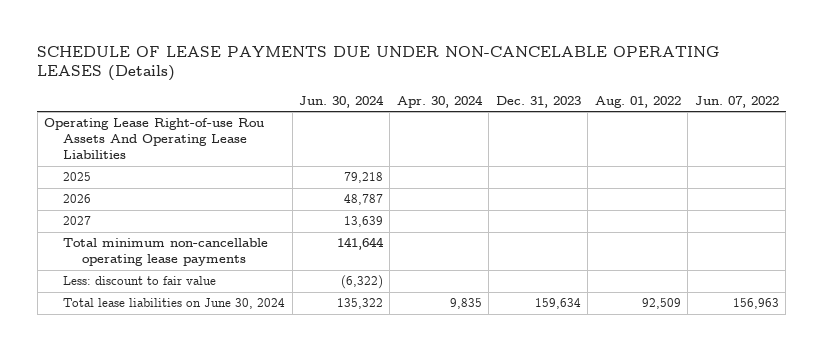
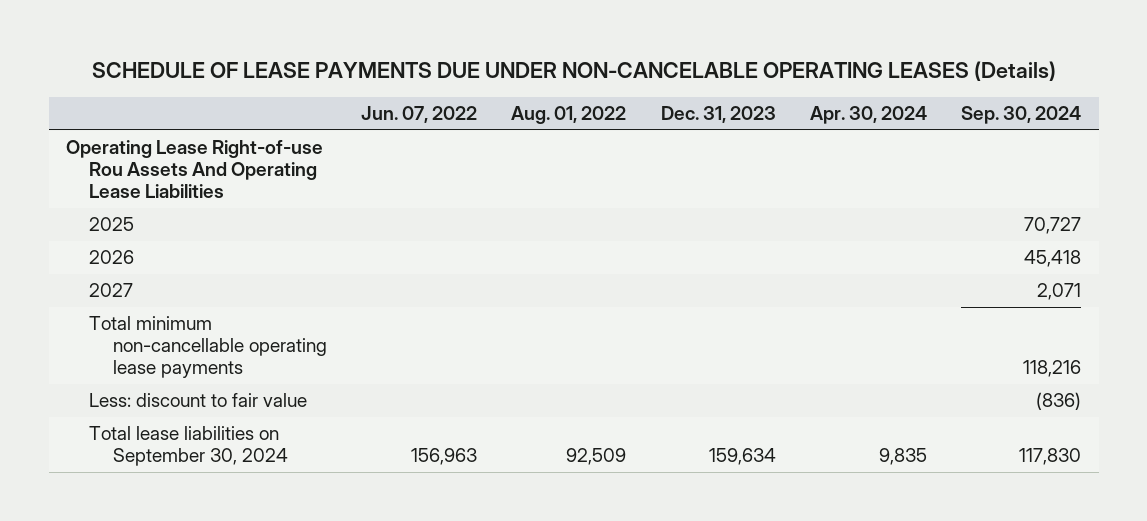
[298,94,384,108] Jun. 30, 2024 -> none
none -> [961,106,1082,125] Sep. 30, 2024
[63,298,286,310] Total lease liabilities on June 30, 2024 -> [89,426,288,467] Total lease liabilities on September 30, 2024

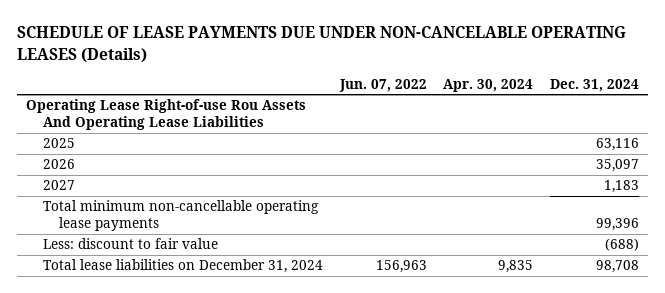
[511,106,627,125] Aug. 01, 2022 -> none
[660,106,776,124] Dec. 31, 2023 -> none
[961,106,1082,125] Sep. 30, 2024 -> none
none -> [550,78,640,92] Dec. 31, 2024
[89,426,288,467] Total lease liabilities on September 30, 2024 -> [42,259,323,274] Total lease liabilities on December 31, 2024

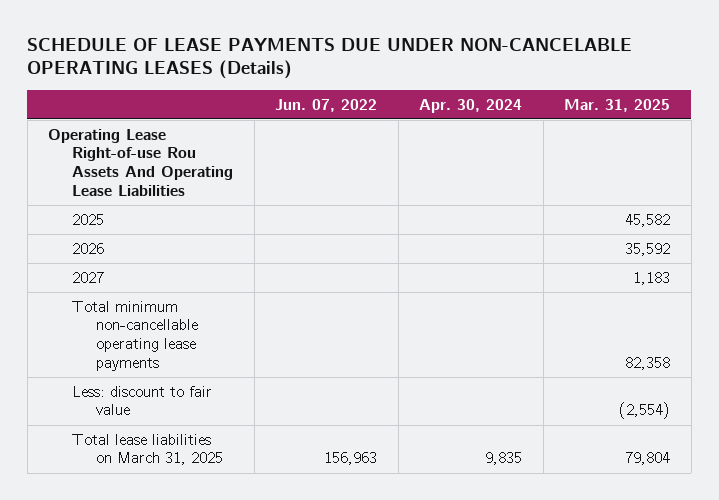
[550,78,640,92] Dec. 31, 2024 -> none
none -> [564,98,671,112] Mar. 31, 2025
[42,259,323,274] Total lease liabilities on December 31, 2024 -> [72,433,224,466] Total lease liabilities on March 31, 2025

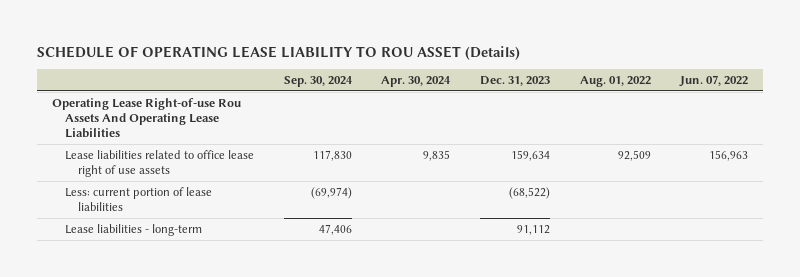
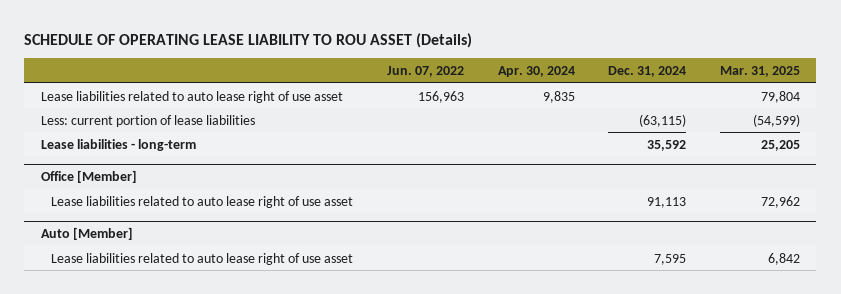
[283,76,353,88] Sep. 30, 2024 -> none
[480,76,551,87] Dec. 31, 2023 -> none
[579,76,651,88] Aug. 01, 2022 -> none
none -> [608,66,687,78] Dec. 31, 2024
none -> [719,66,800,78] Mar. 31, 2025
[51,97,241,139] Operating Lease Right-of-use Rou Assets And Operating Lease Liabilities -> none
[65,149,255,177] Lease liabilities related to office lease right of use assets -> [40,90,343,103] Lease liabilities related to auto lease right of use asset
none -> [40,170,137,184] Office [Member]
none -> [51,195,354,208] Lease liabilities related to auto lease right of use asset
none -> [40,227,133,241] Auto [Member]
none -> [51,252,354,265] Lease liabilities related to auto lease right of use asset

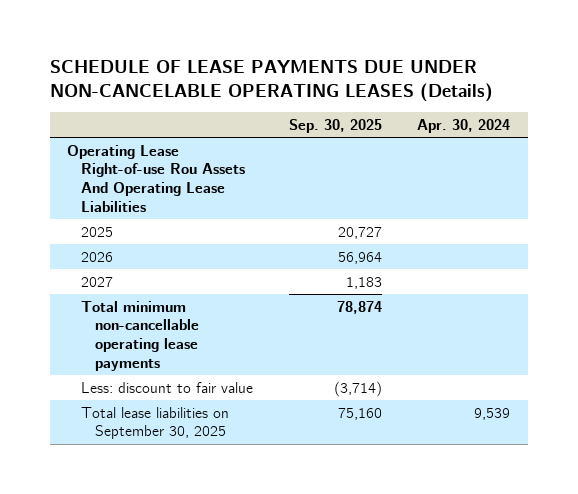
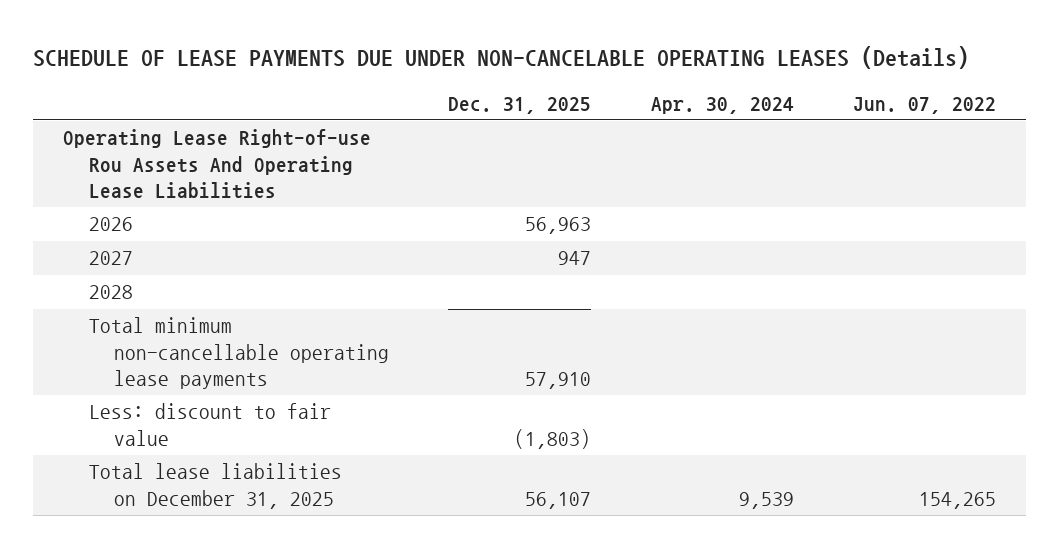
[288,119,382,134] Sep. 30, 2025 -> none
none -> [448,96,592,114] Dec. 31, 2025
none -> [852,96,996,114] Jun. 07, 2022
[80,226,113,237] 2025 -> none
none -> [88,285,133,300] 2028
[80,406,229,440] Total lease liabilities on September 30, 2025 -> [88,463,342,509] Total lease liabilities on December 31, 2025

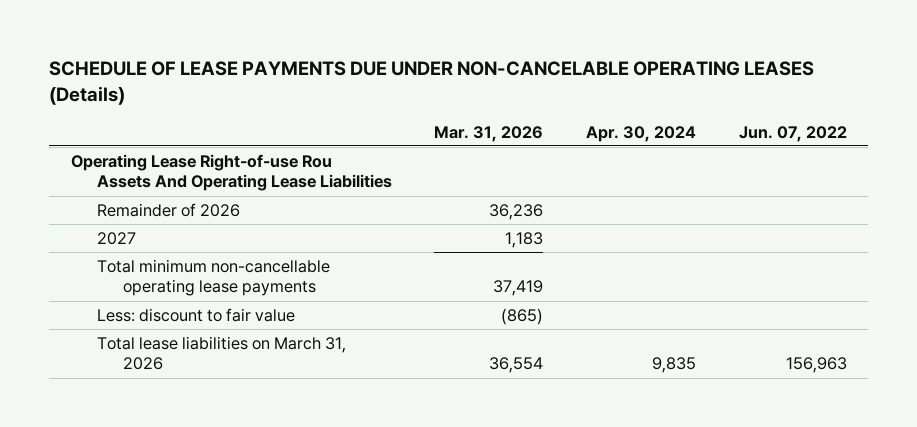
[448,96,592,114] Dec. 31, 2025 -> none
none -> [434,125,544,142] Mar. 31, 2026
[88,217,133,232] 2026 -> none
none -> [96,203,240,218] Remainder of 2026
[88,285,133,300] 2028 -> none
[88,463,342,509] Total lease liabilities on December 31, 2025 -> [96,336,346,371] Total lease liabilities on March 31, 2026
[738,491,794,509] 9,539 -> [652,357,697,374] 9,835
[918,491,996,509] 154,265 -> [785,357,847,374] 156,963

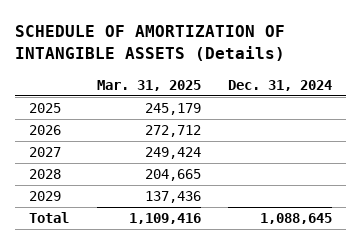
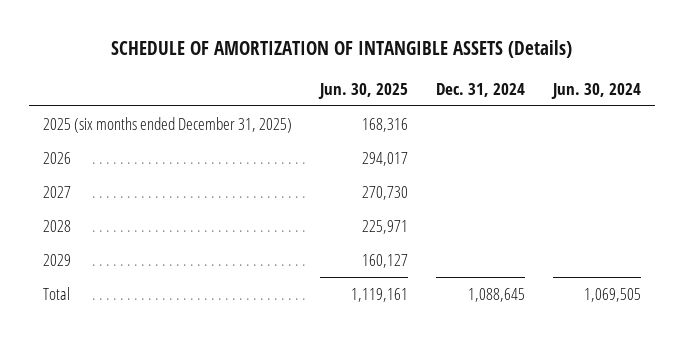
[96,79,201,91] Mar. 31, 2025 -> none
none -> [318,82,409,99] Jun. 30, 2025
none -> [550,82,641,99] Jun. 30, 2024
[29,103,62,114] 2025 -> [43,116,293,133] 2025 (six months ended December 31, 2025)

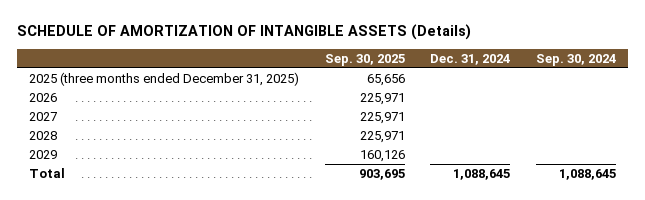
[318,82,409,99] Jun. 30, 2025 -> none
[550,82,641,99] Jun. 30, 2024 -> none
none -> [324,54,405,67] Sep. 30, 2025
none -> [535,54,616,67] Sep. 30, 2024
[43,116,293,133] 2025 (six months ended December 31, 2025) -> [29,71,300,86] 2025 (three months ended December 31, 2025)

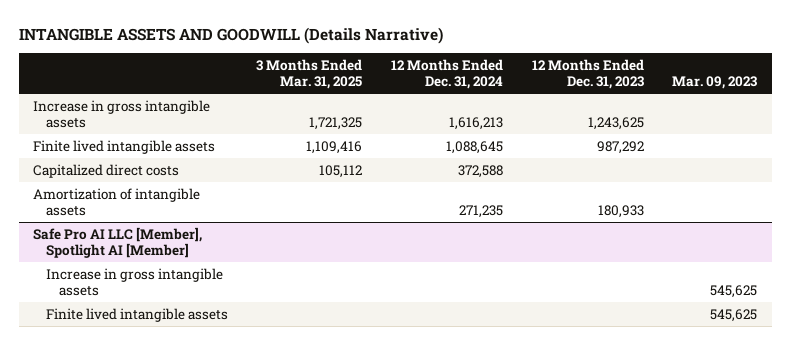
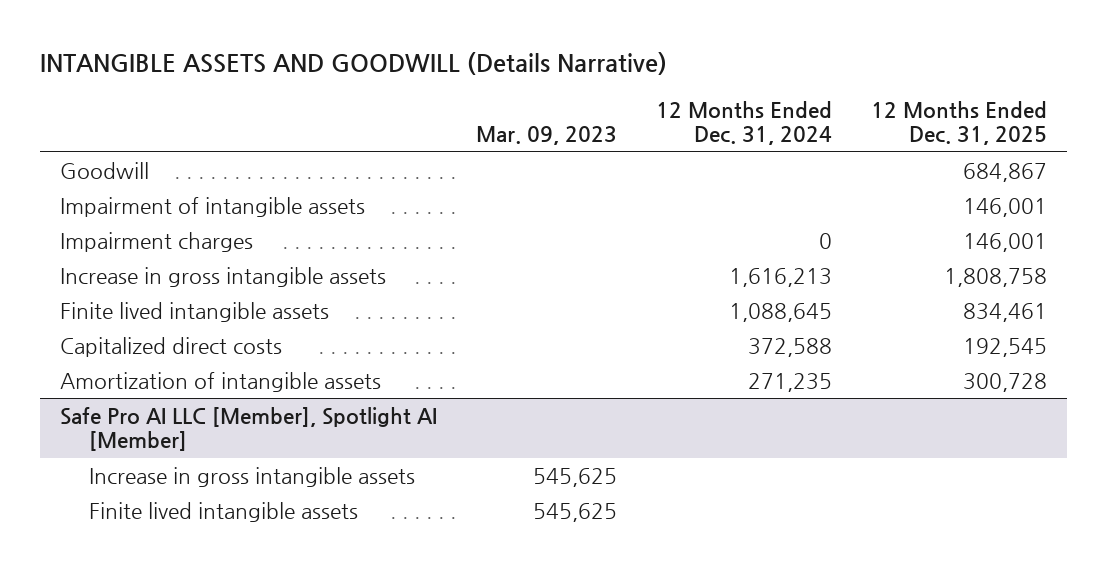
[256,58,363,90] 3 Months Ended Mar. 31, 2025 -> none
[531,58,644,90] 12 Months Ended Dec. 31, 2023 -> none
none -> [870,100,1047,146] 12 Months Ended Dec. 31, 2025
none -> [59,161,149,179] Goodwill
none -> [59,196,365,217] Impairment of intangible assets
none -> [59,231,253,252] Impairment charges

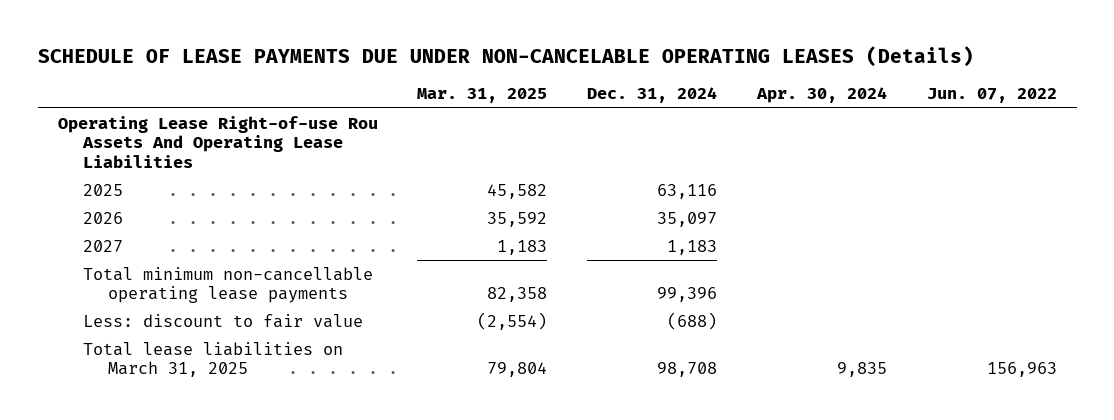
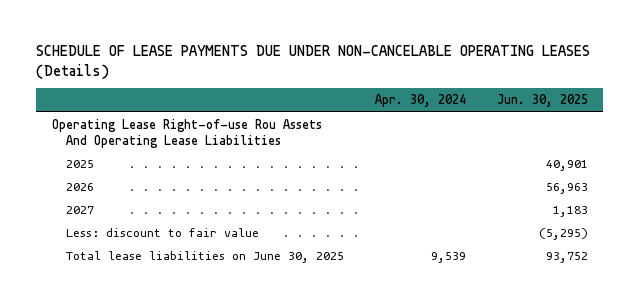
[417,88,548,104] Mar. 31, 2025 -> none
[587,87,718,104] Dec. 31, 2024 -> none
[926,88,1057,104] Jun. 07, 2022 -> none
none -> [496,94,588,108] Jun. 30, 2025
[82,266,373,304] Total minimum non-cancellable operating lease payments -> none
[82,341,343,378] Total lease liabilities on March 31, 2025 -> [66,251,345,264] Total lease liabilities on June 30, 2025
[836,362,887,378] 9,835 -> [430,252,466,264] 9,539

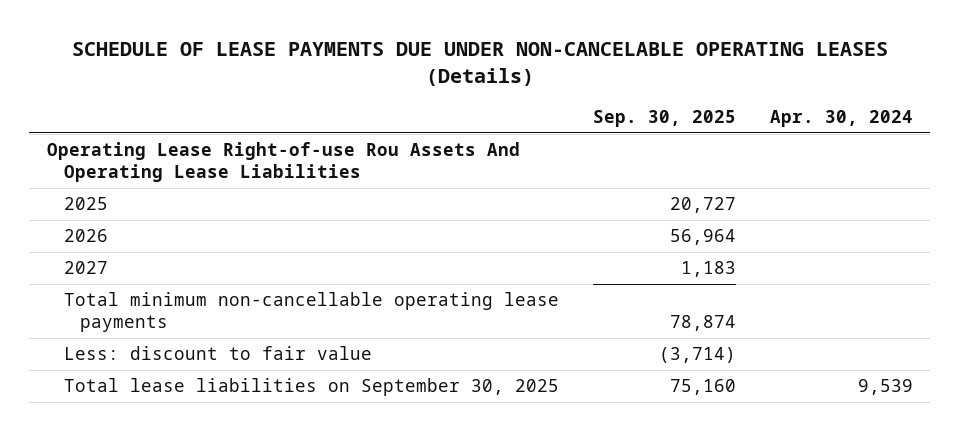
[496,94,588,108] Jun. 30, 2025 -> none
none -> [592,109,736,127] Sep. 30, 2025
none -> [63,292,559,333] Total minimum non-cancellable operating lease payments
[66,251,345,264] Total lease liabilities on June 30, 2025 -> [63,378,559,397] Total lease liabilities on September 30, 2025

